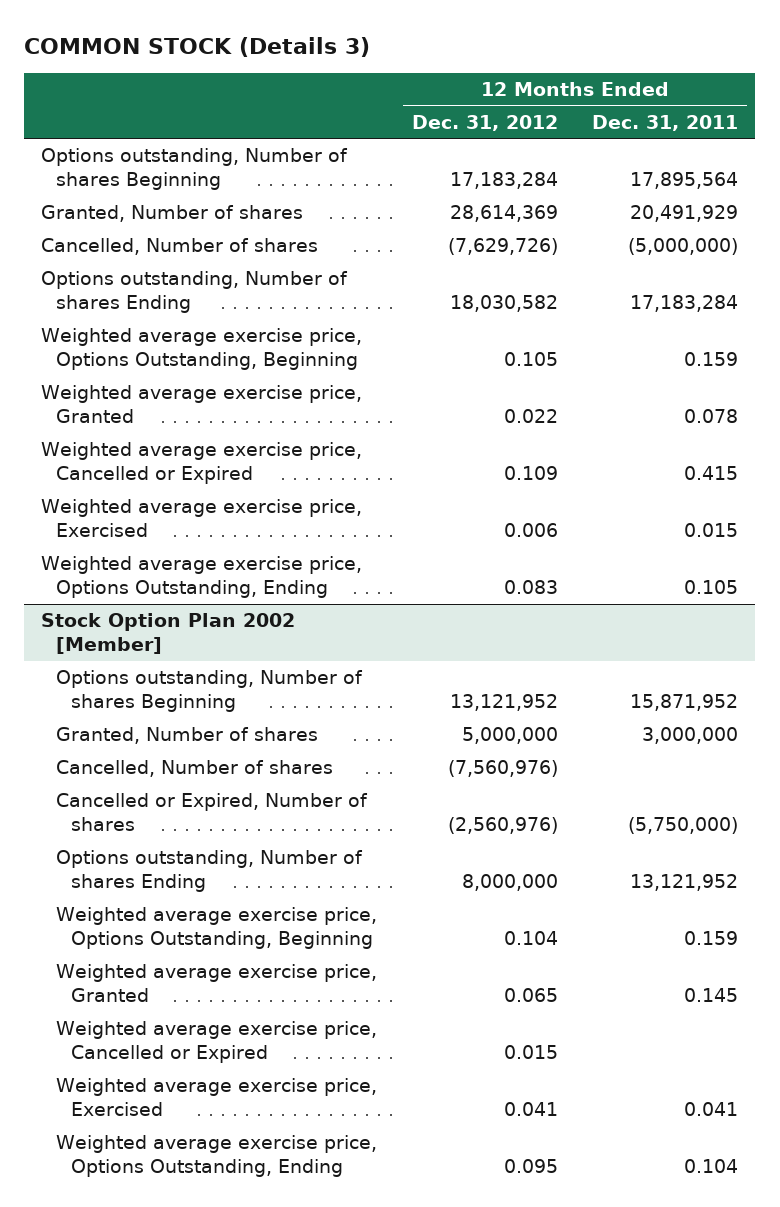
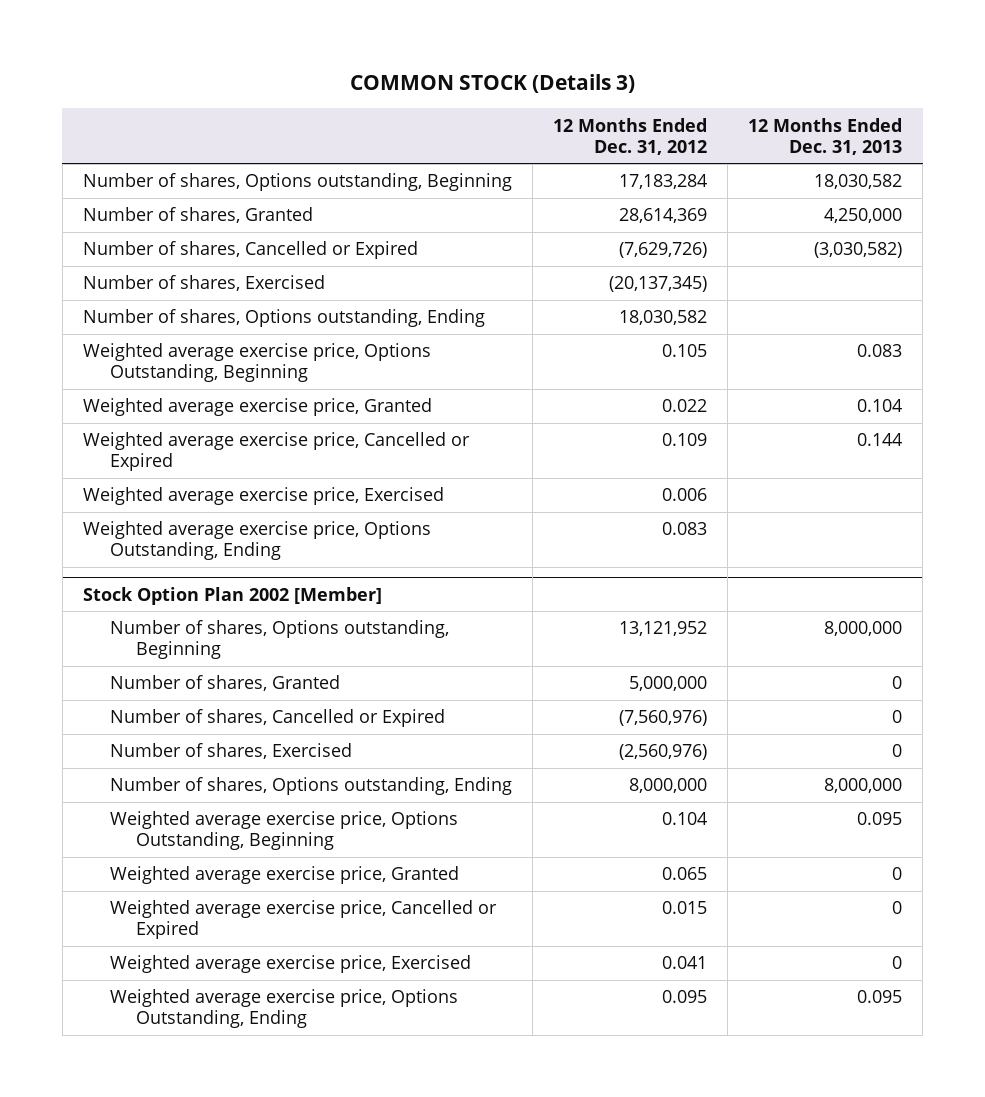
[592,114,739,131] Dec. 31, 2011 -> none
none -> [748,117,903,155] 12 Months Ended Dec. 31, 2013
[41,148,349,191] Options outstanding, Number of shares Beginning -> [83,173,513,192] Number of shares, Options outstanding, Beginning
[41,205,304,223] Granted, Number of shares -> [83,207,314,224] Number of shares, Granted
[41,238,319,256] Cancelled, Number of shares -> [83,241,419,260] Number of shares, Cancelled or Expired
none -> [83,275,326,292] Number of shares, Exercised
[41,271,349,314] Options outstanding, Number of shares Ending -> [83,309,486,328] Number of shares, Options outstanding, Ending
[56,670,364,713] Options outstanding, Number of shares Beginning -> [109,620,449,660] Number of shares, Options outstanding, Beginning
[56,727,319,745] Granted, Number of shares -> [109,675,340,692] Number of shares, Granted
[56,760,334,778] Cancelled, Number of shares -> [109,709,445,728] Number of shares, Cancelled or Expired
[56,793,369,832] Cancelled or Expired, Number of shares -> [109,743,352,760] Number of shares, Exercised
[56,850,364,893] Options outstanding, Number of shares Ending -> [109,777,512,796] Number of shares, Options outstanding, Ending

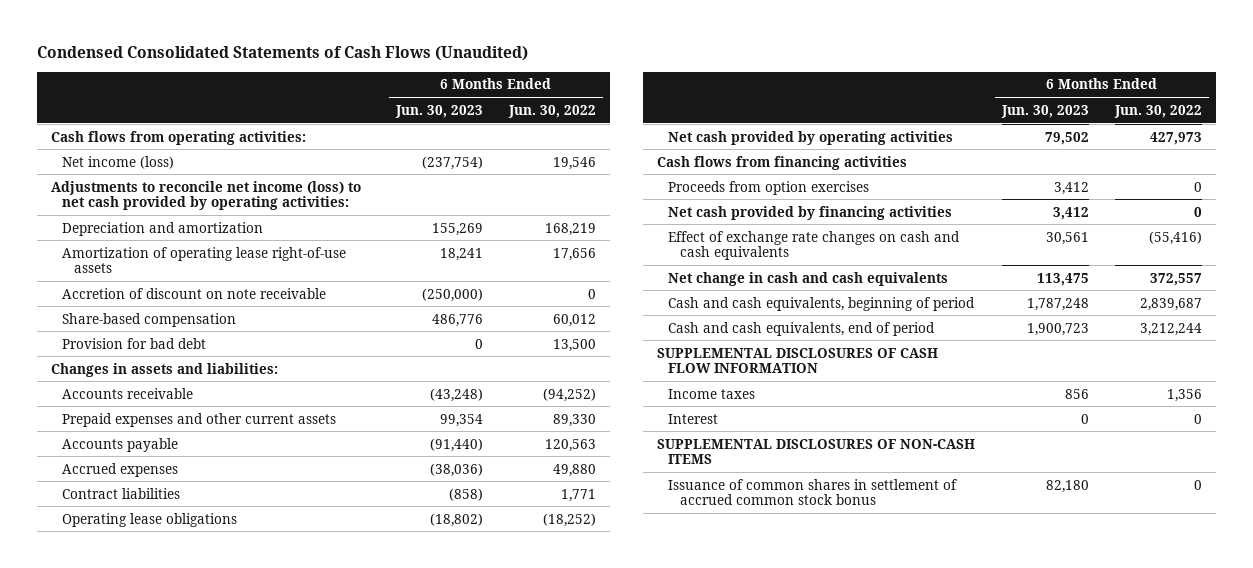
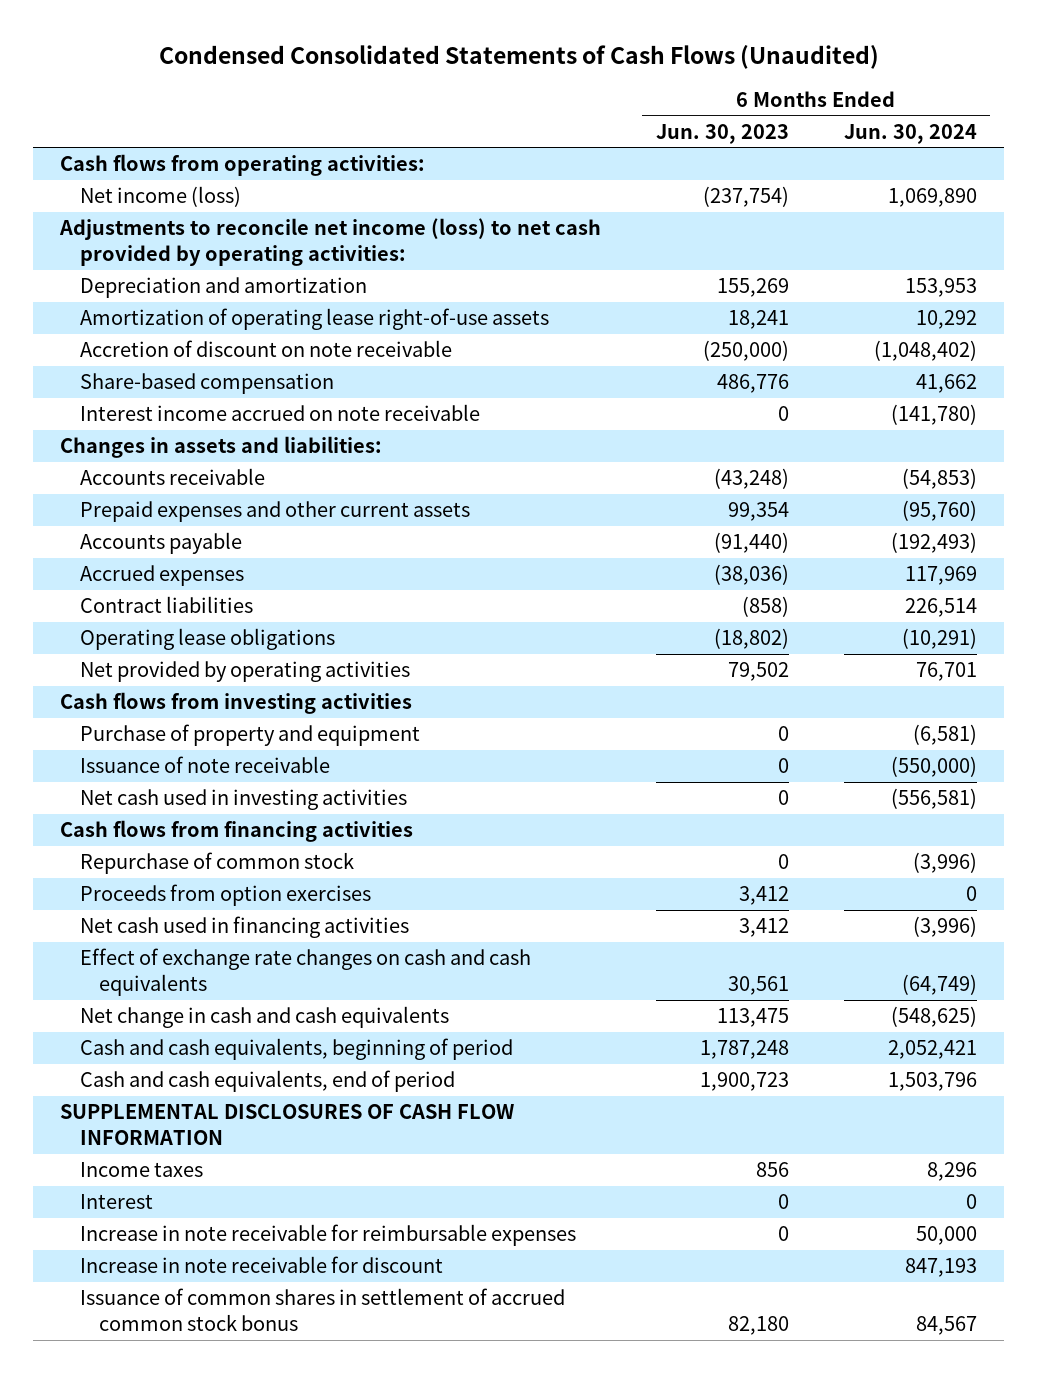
[508,104,597,118] Jun. 30, 2022 -> none
none -> [843,123,977,144] Jun. 30, 2024
[62,337,207,349] Provision for bad debt -> none
none -> [79,404,480,422] Interest income accrued on note receivable
[668,130,954,145] Net cash provided by operating activities -> [79,661,410,683] Net provided by operating activities
none -> [60,692,413,715] Cash flows from investing activities
none -> [79,724,420,747] Purchase of property and equipment
none -> [79,756,330,774] Issuance of note receivable
none -> [79,789,407,811] Net cash used in investing activities
none -> [79,852,354,875] Repurchase of common stock
[668,205,953,220] Net cash provided by financing activities -> [79,916,409,939] Net cash used in financing activities
[656,438,975,465] SUPPLEMENTAL DISCLOSURES OF NON-CASH ITEMS -> none
none -> [79,1224,576,1247] Increase in note receivable for reimbursable expenses
none -> [79,1256,443,1274] Increase in note receivable for discount

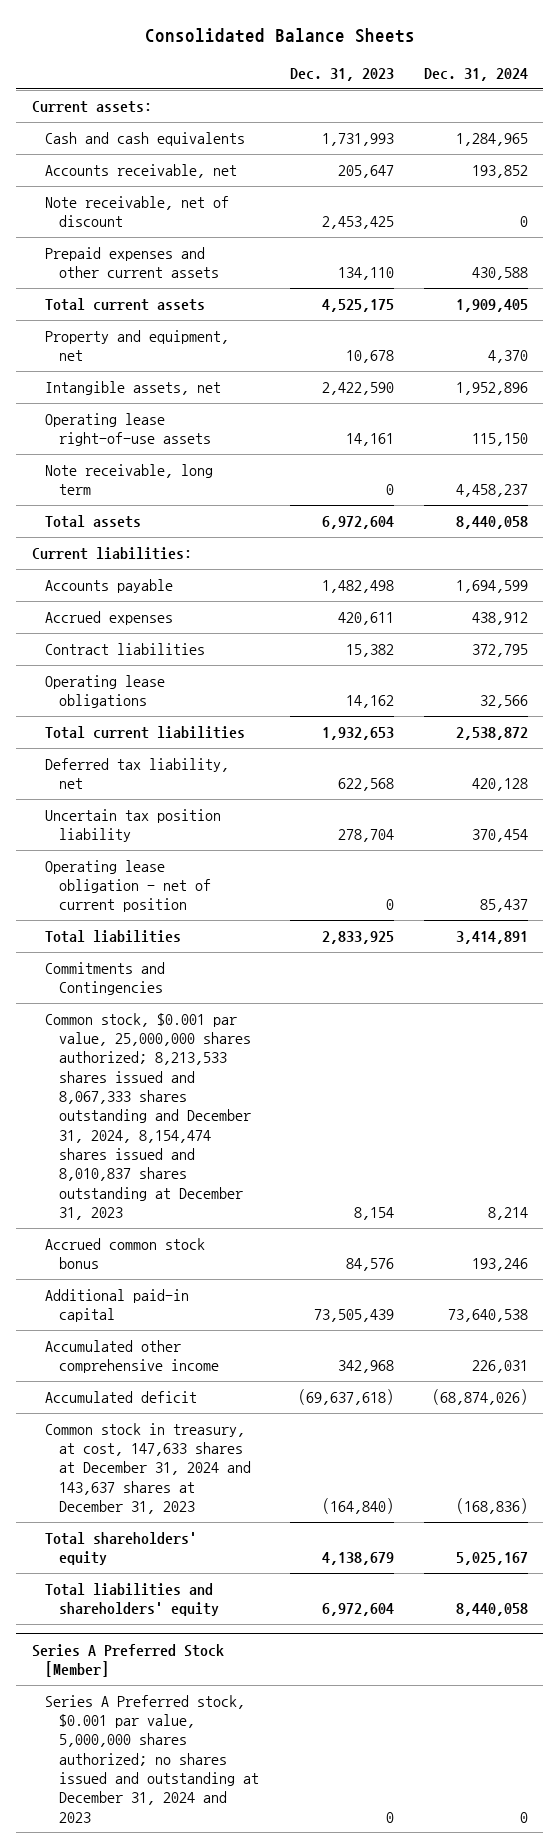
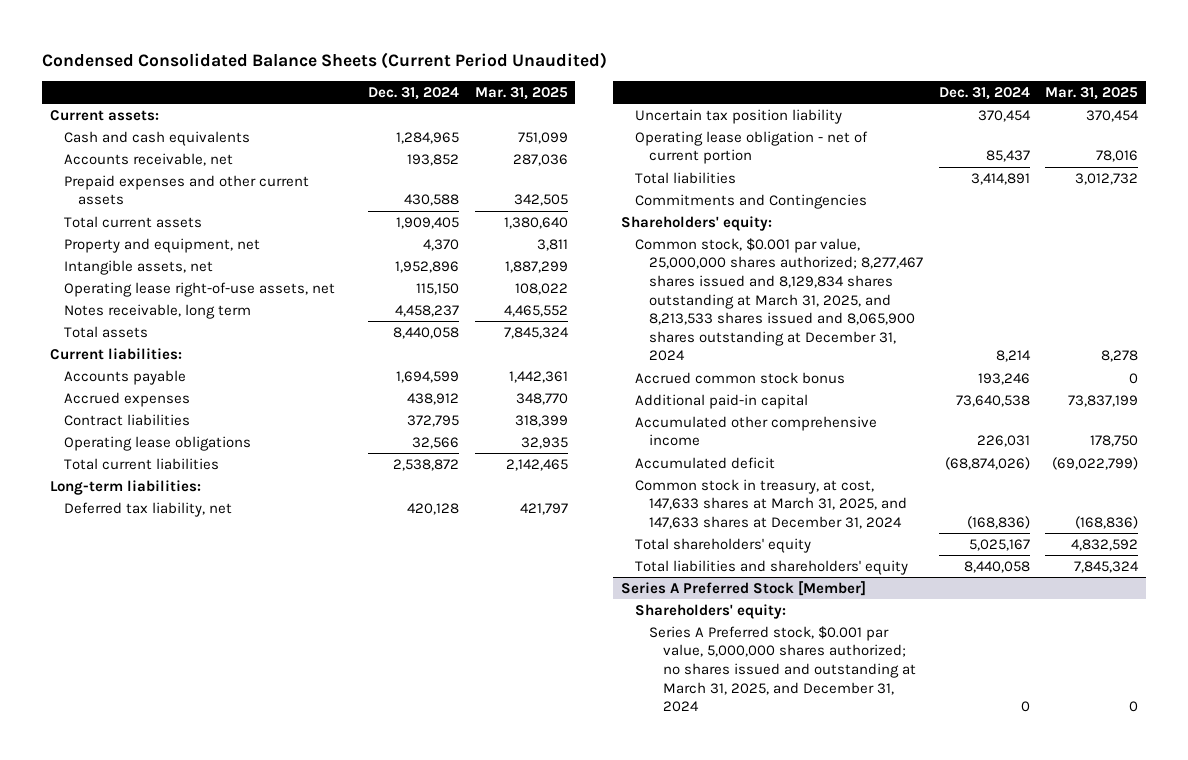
[144,28,415,44] Consolidated Balance Sheets -> [42,51,608,69] Condensed Consolidated Balance Sheets (Current Period Unaudited)
[289,67,394,81] Dec. 31, 2023 -> none
none -> [474,86,568,100] Mar. 31, 2025
[45,195,230,228] Note receivable, net of discount -> none
[45,412,212,447] Operating lease right-of-use assets -> [64,281,336,297] Operating lease right-of-use assets, net
[45,463,214,496] Note receivable, long term -> [64,303,252,319] Notes receivable, long term
none -> [50,479,202,495] Long-term liabilities:
[45,859,212,913] Operating lease obligation - net of current position -> [634,130,868,165] Operating lease obligation - net of current portion
none -> [620,215,772,231] Shareholders' equity:
[45,1012,252,1220] Common stock, $0.001 par value, 25,000,000 shares authorized; 8,213,533 shares issued and 8,067,333 shares outstanding and December 31, 2024, 8,154,474 shares issued and 8,010,837 shares outstanding at December 31, 2023 -> [634,237,924,362] Common stock, $0.001 par value, 25,000,000 shares authorized; 8,277,467 shares issued and 8,129,834 shares outstanding at March 31, 2025, and 8,213,533 shares issued and 8,065,900 shares outstanding at December 31, 2024
[45,1422,252,1515] Common stock in treasury, at cost, 147,633 shares at December 31, 2024 and 143,637 shares at December 31, 2023 -> [634,478,908,530] Common stock in treasury, at cost, 147,633 shares at March 31, 2025, and 147,633 shares at December 31, 2024
none -> [634,603,786,619] Shareholders' equity:
[45,1694,260,1823] Series A Preferred stock, $0.001 par value, 5,000,000 shares authorized; no shares issued and outstanding at December 31, 2024 and 2023 -> [649,625,917,713] Series A Preferred stock, $0.001 par value, 5,000,000 shares authorized; no shares issued and outstanding at March 31, 2025, and December 31, 2024

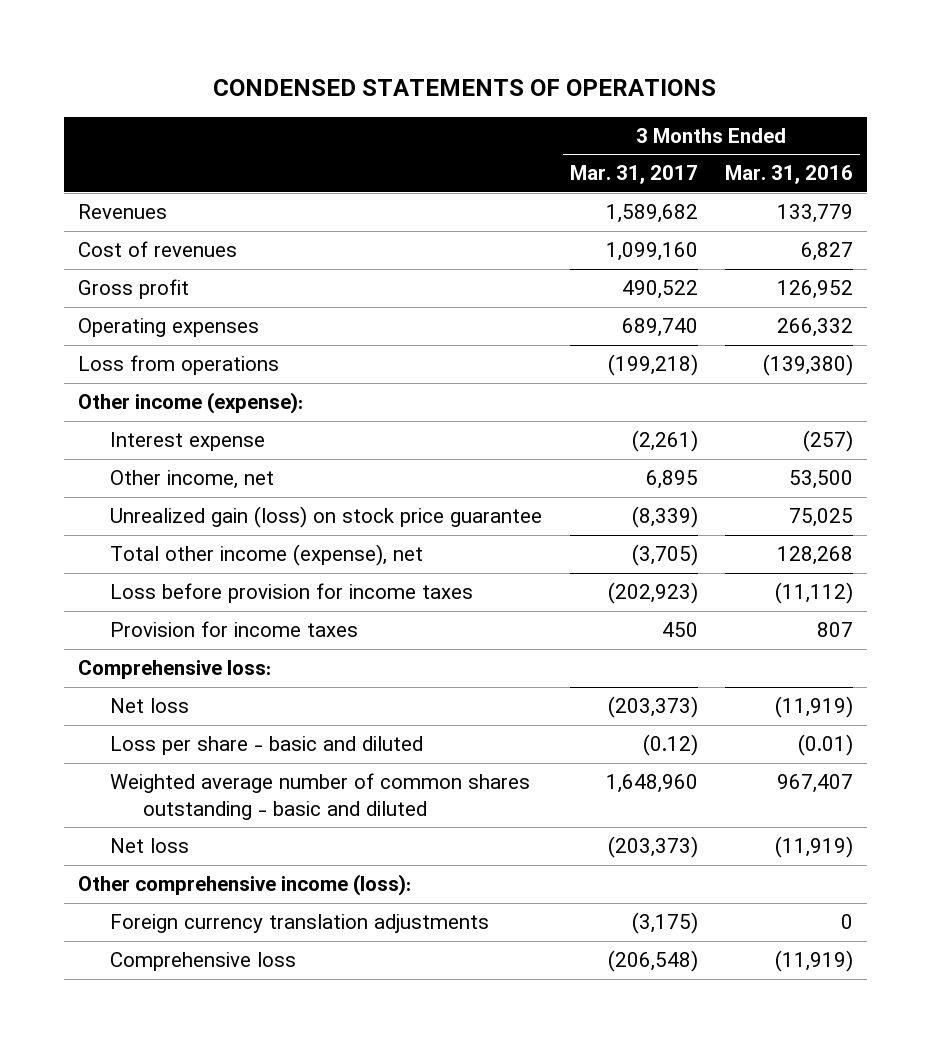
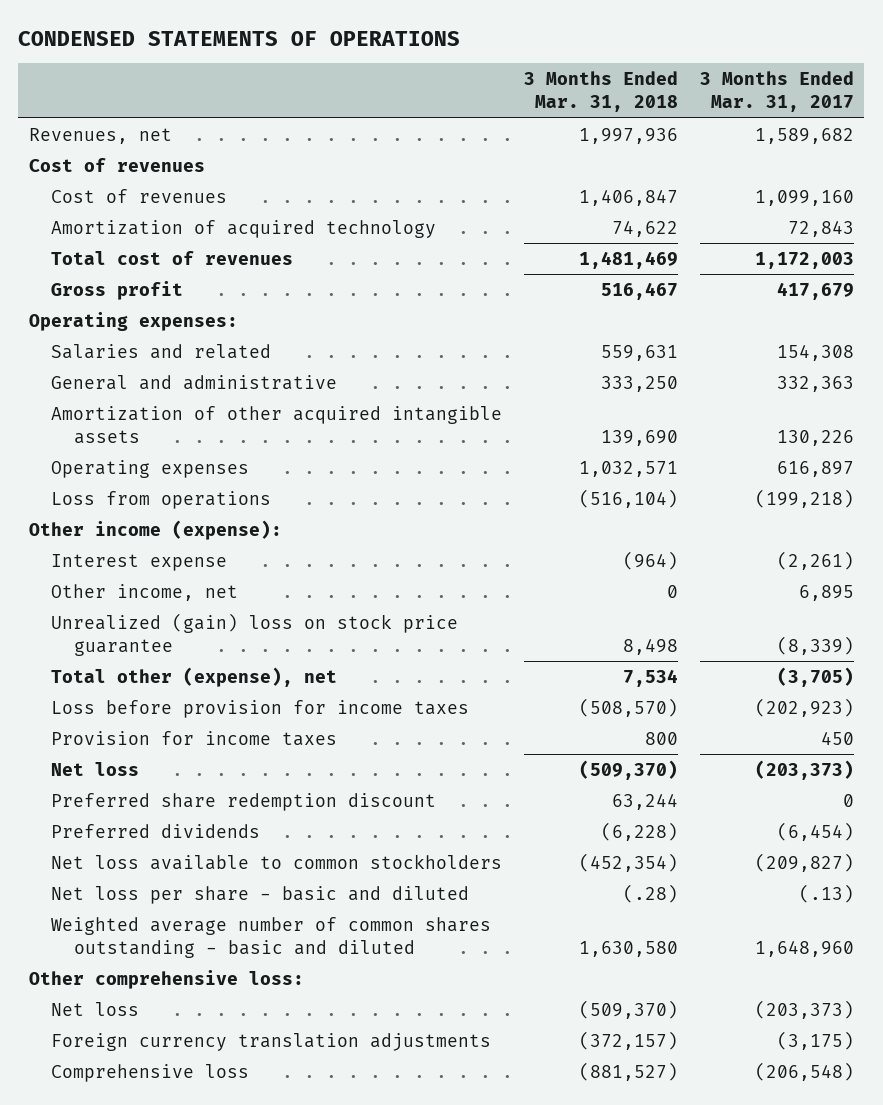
[724,165,853,185] Mar. 31, 2016 -> none
none -> [523,71,678,113] 3 Months Ended Mar. 31, 2018
[77,204,167,220] Revenues -> [29,127,173,144] Revenues, net
none -> [29,157,206,172] Cost of revenues
none -> [51,219,437,238] Amortization of acquired technology
none -> [51,250,294,265] Total cost of revenues
[621,280,698,300] 490,522 -> [776,281,854,300] 417,679
none -> [29,311,239,331] Operating expenses:
none -> [51,343,272,359] Salaries and related
none -> [51,374,338,390] General and administrative
none -> [51,405,503,444] Amortization of other acquired intangible assets
[621,318,698,338] 689,740 -> [776,460,854,477] 616,897
[110,506,543,529] Unrealized gain (loss) on stock price guarantee -> [51,612,459,656] Unrealized (gain) loss on stock price guarantee
[110,544,424,567] Total other income (expense), net -> [51,666,338,687] Total other (expense), net
[77,660,271,680] Comprehensive loss: -> none
none -> [51,792,437,811] Preferred share redemption discount
none -> [51,823,261,838] Preferred dividends
none -> [51,853,503,870] Net loss available to common stockholders
[110,736,424,756] Loss per share - basic and diluted -> [51,885,470,904] Net loss per share - basic and diluted
[642,734,698,757] (0.12) -> [798,883,854,903] (.13)
none -> [29,969,305,989] Other comprehensive loss:
[77,874,411,897] Other comprehensive income (loss): -> none

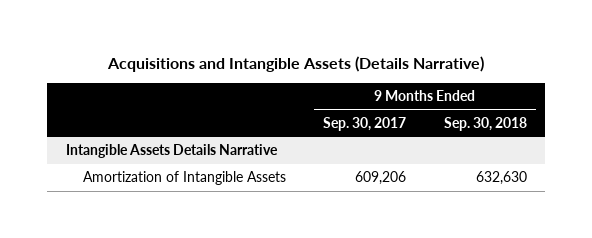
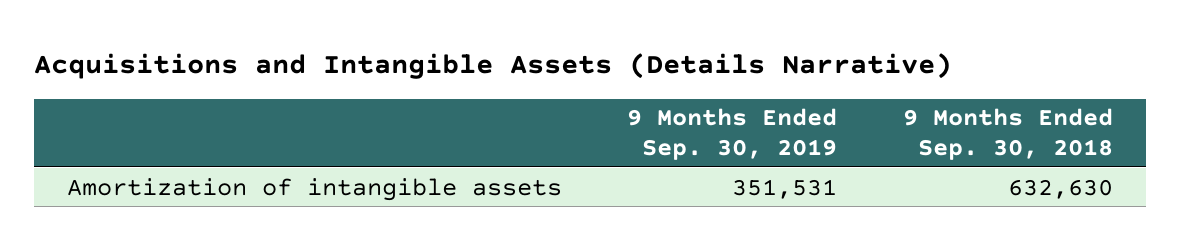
[323,116,407,131] Sep. 30, 2017 -> none
none -> [627,108,838,161] 9 Months Ended Sep. 30, 2019
[65,144,278,159] Intangible Assets Details Narrative -> none
[83,171,287,186] Amortization of Intangible Assets -> [66,177,562,201] Amortization of intangible assets

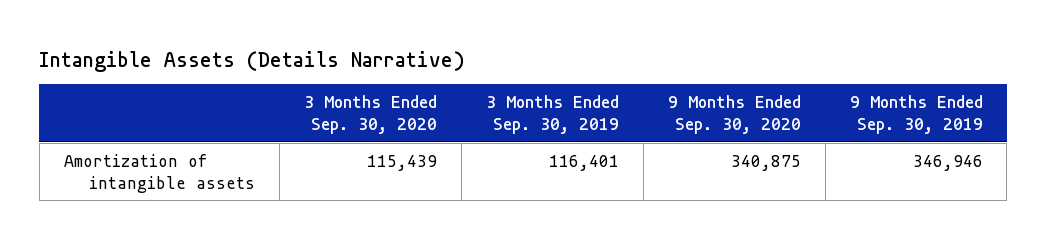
[33,53,952,80] Acquisitions and Intangible Assets (Details Narrative) -> [39,50,466,72] Intangible Assets (Details Narrative)
[902,108,1113,161] 9 Months Ended Sep. 30, 2018 -> none
none -> [304,94,438,135] 3 Months Ended Sep. 30, 2020
none -> [485,94,619,135] 3 Months Ended Sep. 30, 2019
none -> [667,94,801,135] 9 Months Ended Sep. 30, 2020
[732,178,838,199] 351,531 -> [912,154,983,171] 346,946

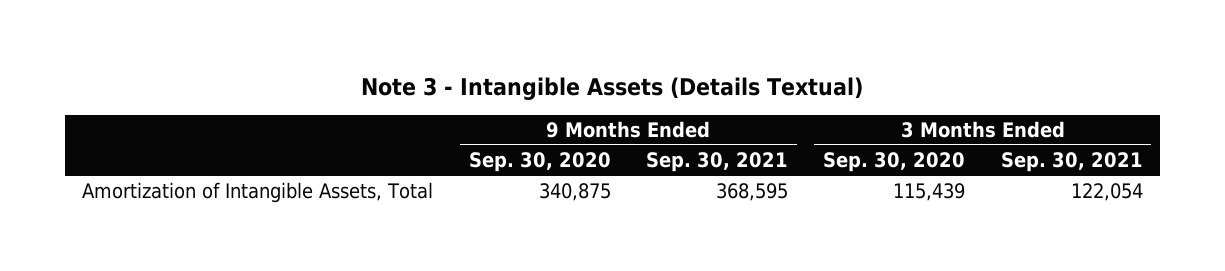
[39,50,466,72] Intangible Assets (Details Narrative) -> [361,77,864,101] Note 3 - Intangible Assets (Details Textual)
[485,94,619,135] 3 Months Ended Sep. 30, 2019 -> none
[849,94,983,135] 9 Months Ended Sep. 30, 2019 -> none
none -> [645,152,788,173] Sep. 30, 2021
none -> [1000,152,1143,173] Sep. 30, 2021
[63,153,256,193] Amortization of intangible assets -> [82,182,434,204] Amortization of Intangible Assets, Total

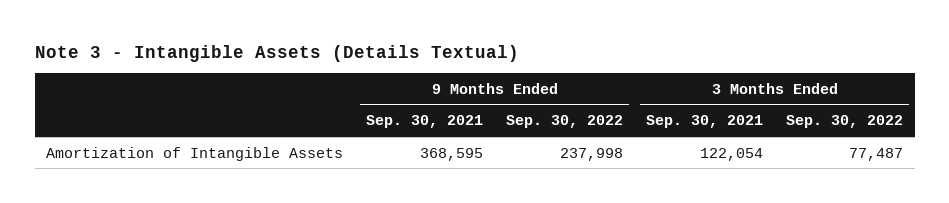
[468,152,611,173] Sep. 30, 2020 -> none
[823,152,966,173] Sep. 30, 2020 -> none
none -> [506,115,624,129] Sep. 30, 2022
none -> [786,115,904,129] Sep. 30, 2022
[82,182,434,204] Amortization of Intangible Assets, Total -> [46,146,344,161] Amortization of Intangible Assets

